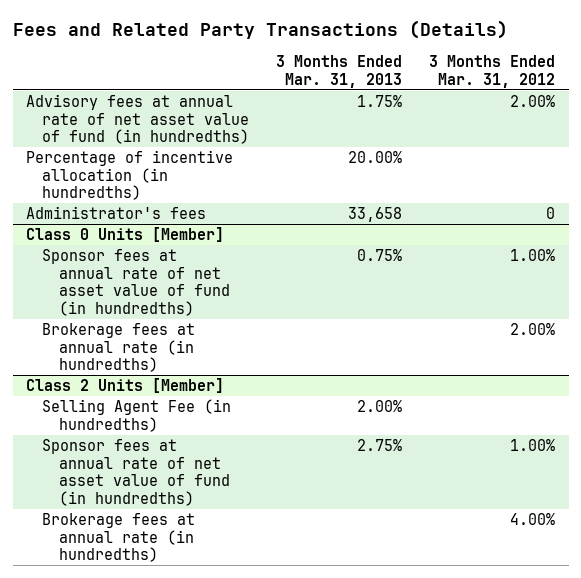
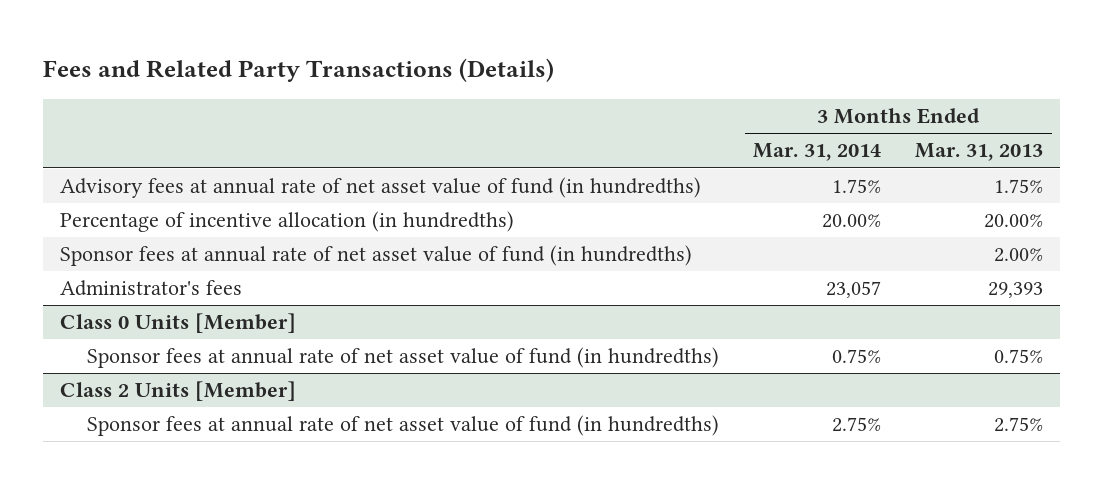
[429,55,556,88] 3 Months Ended Mar. 31, 2012 -> none
none -> [753,143,882,162] Mar. 31, 2014
none -> [59,245,692,267] Sponsor fees at annual rate of net asset value of fund (in hundredths)
[348,207,403,223] 33,658 -> [988,282,1044,299] 29,393
[42,323,196,373] Brokerage fees at annual rate (in hundredths) -> none
[42,399,232,432] Selling Agent Fee (in hundredths) -> none
[42,513,196,563] Brokerage fees at annual rate (in hundredths) -> none

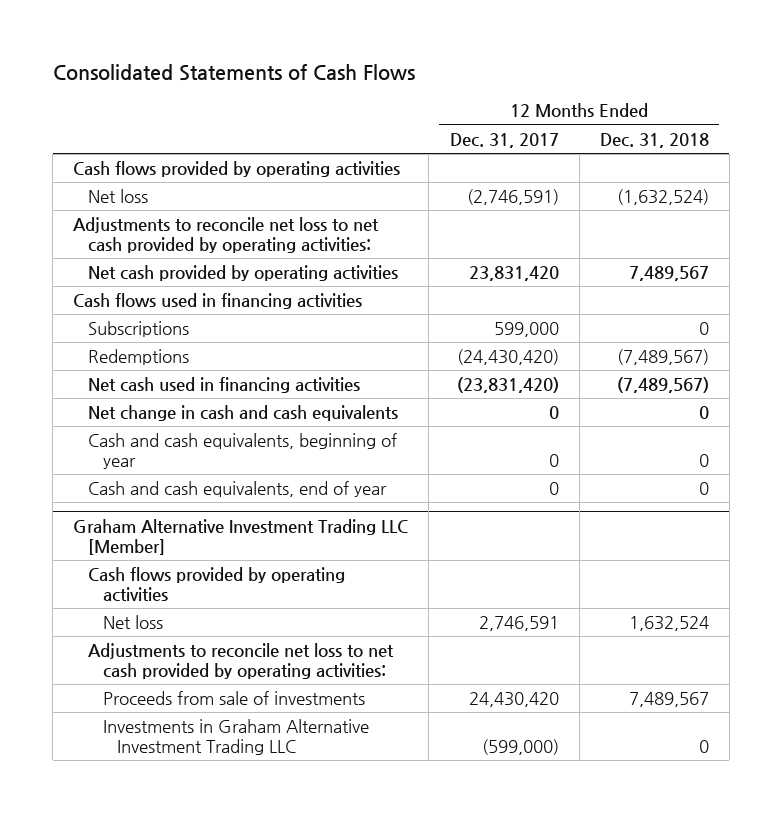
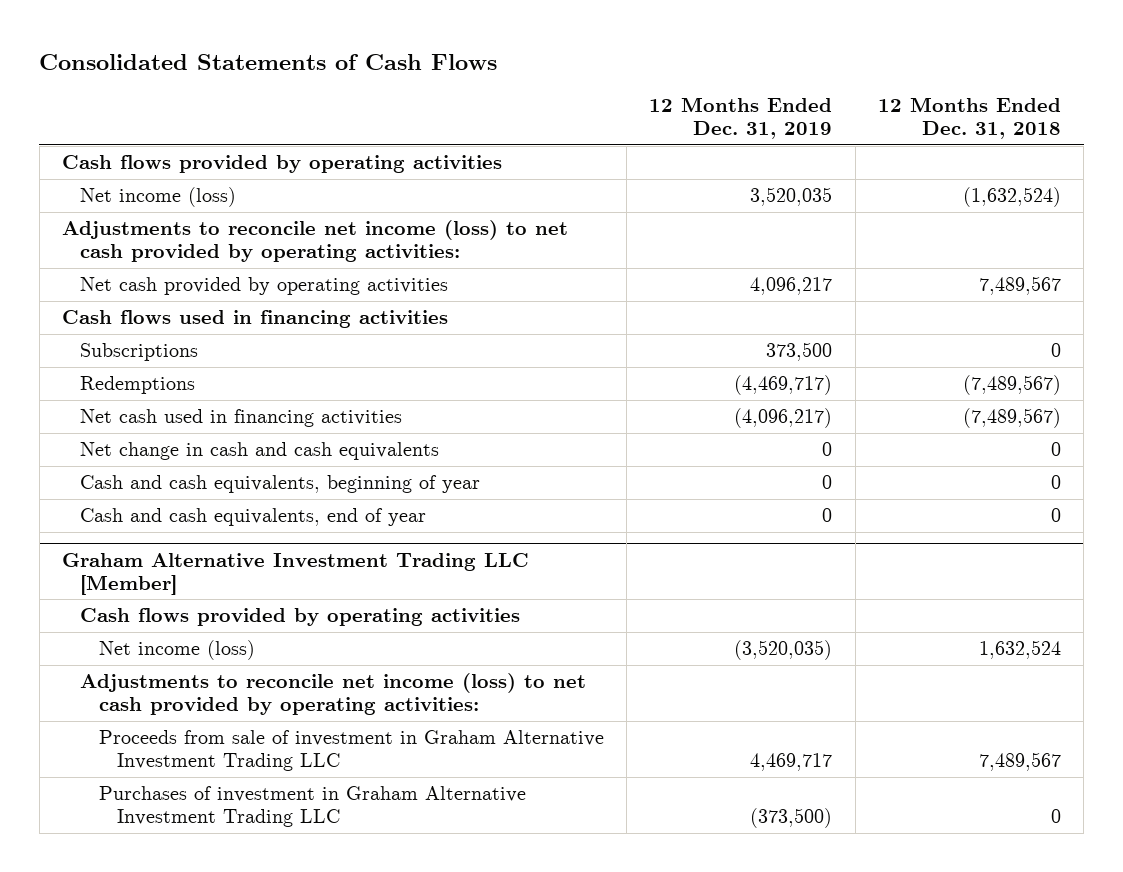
[449,132,559,148] Dec. 31, 2017 -> none
none -> [649,97,833,140] 12 Months Ended Dec. 31, 2019
[87,189,148,204] Net loss -> [80,187,237,208] Net income (loss)
[73,217,380,253] Adjustments to reconcile net loss to net cash provided by operating activities: -> [61,220,568,263] Adjustments to reconcile net income (loss) to net cash provided by operating activities:
[102,615,163,630] Net loss -> [98,640,255,661] Net income (loss)
[87,643,394,679] Adjustments to reconcile net loss to net cash provided by operating activities: -> [80,673,587,716] Adjustments to reconcile net income (loss) to net cash provided by operating activities:
[102,691,365,706] Proceeds from sale of investments -> [98,730,604,772] Proceeds from sale of investment in Graham Alternative Investment Trading LLC
[102,719,369,755] Investments in Graham Alternative Investment Trading LLC -> [98,786,526,828] Purchases of investment in Graham Alternative Investment Trading LLC

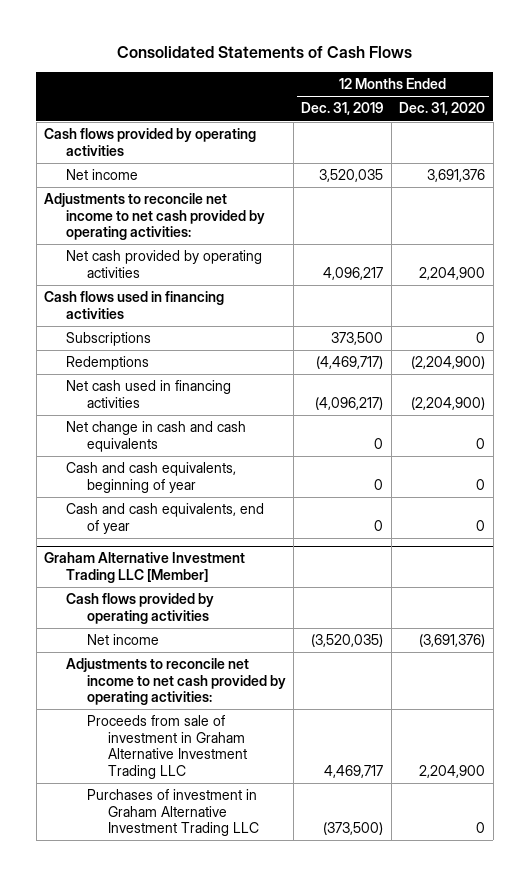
[878,97,1062,140] 12 Months Ended Dec. 31, 2018 -> none
none -> [399,102,486,116] Dec. 31, 2020
[80,187,237,208] Net income (loss) -> [65,169,138,181] Net income
[61,220,568,263] Adjustments to reconcile net income (loss) to net cash provided by operating activities: -> [44,193,265,241] Adjustments to reconcile net income to net cash provided by operating activities:
[98,640,255,661] Net income (loss) -> [86,634,159,646] Net income
[80,673,587,716] Adjustments to reconcile net income (loss) to net cash provided by operating activities: -> [65,658,286,706] Adjustments to reconcile net income to net cash provided by operating activities:

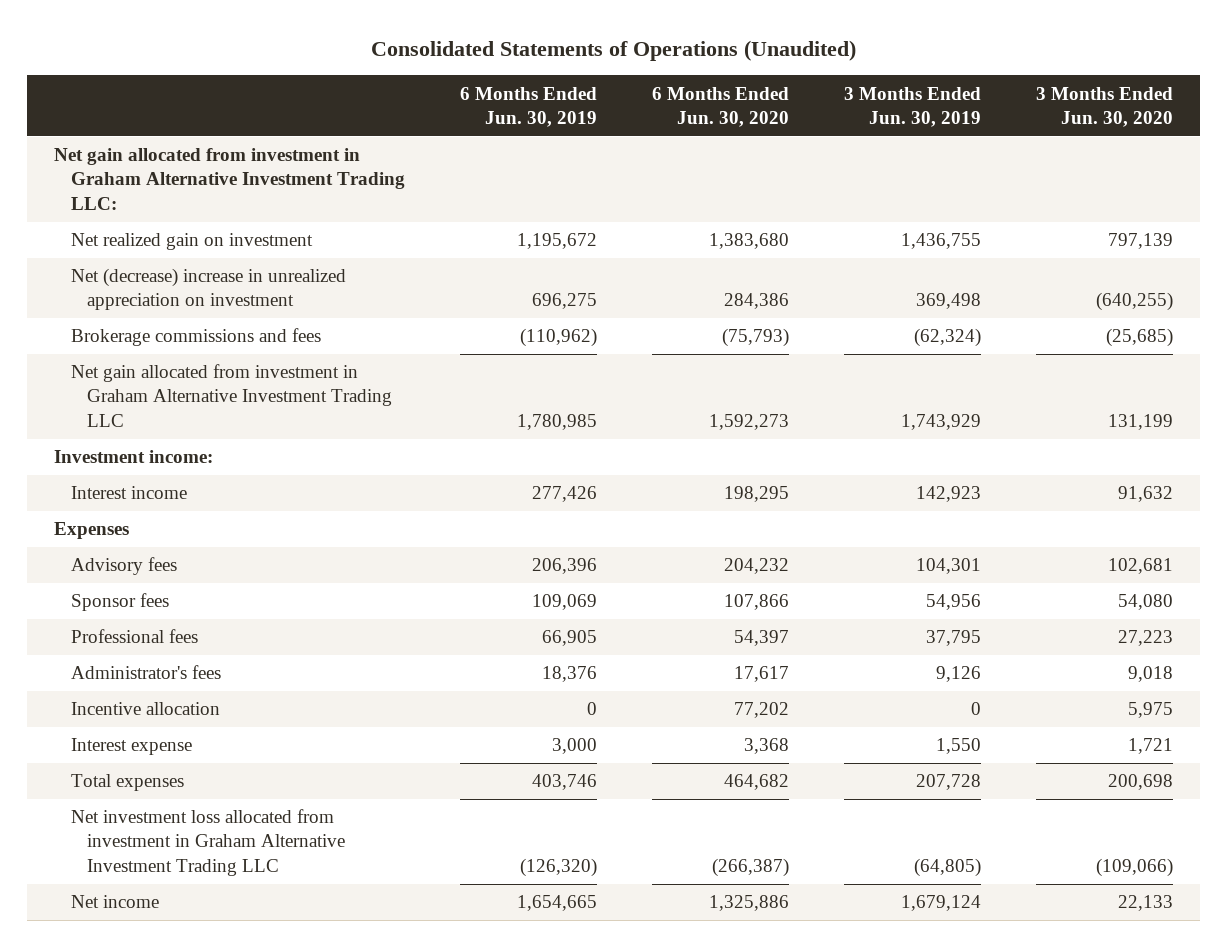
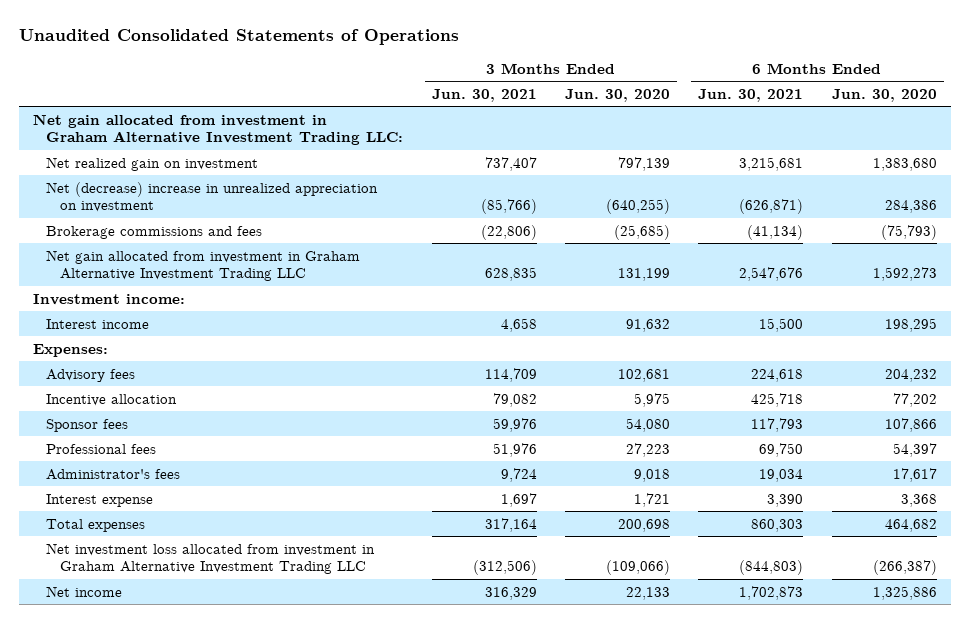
[370,40,856,62] Consolidated Statements of Operations (Unaudited) -> [18,29,459,46] Unaudited Consolidated Statements of Operations
[459,86,597,127] 6 Months Ended Jun. 30, 2019 -> none
[843,86,981,127] 3 Months Ended Jun. 30, 2019 -> none
none -> [431,88,537,102] Jun. 30, 2021
none -> [698,88,804,102] Jun. 30, 2021
[54,522,130,540] Expenses -> [32,343,108,357] Expenses:
[70,702,220,716] Incentive allocation -> [46,393,178,406] Incentive allocation

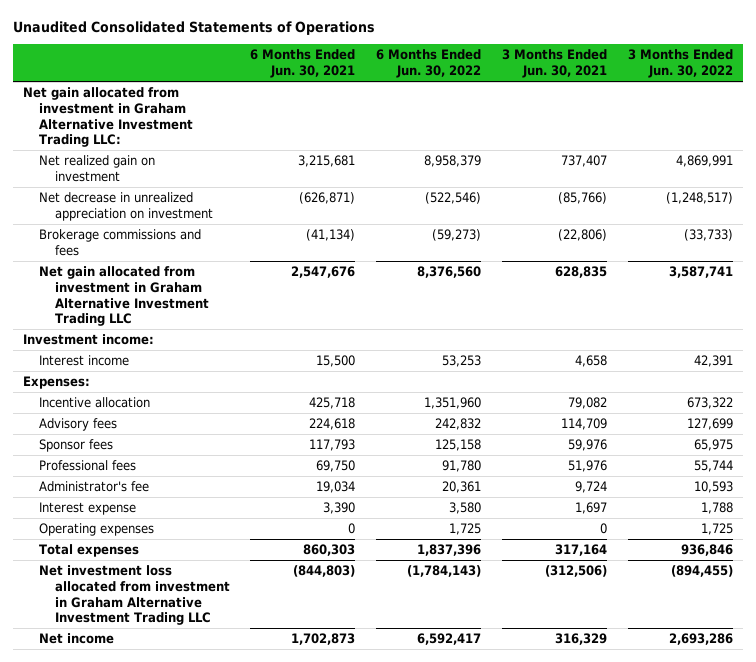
[564,88,670,102] Jun. 30, 2020 -> none
[831,88,937,102] Jun. 30, 2020 -> none
none -> [376,49,482,79] 6 Months Ended Jun. 30, 2022
none -> [627,49,733,79] 3 Months Ended Jun. 30, 2022
[46,181,379,213] Net (decrease) increase in unrealized appreciation on investment -> [38,192,213,221] Net decrease in unrealized appreciation on investment
[46,368,136,382] Advisory fees -> [38,418,117,432] Advisory fees
[46,468,181,480] Administrator's fees -> [38,481,149,493] Administrator's fee
none -> [38,523,154,537] Operating expenses

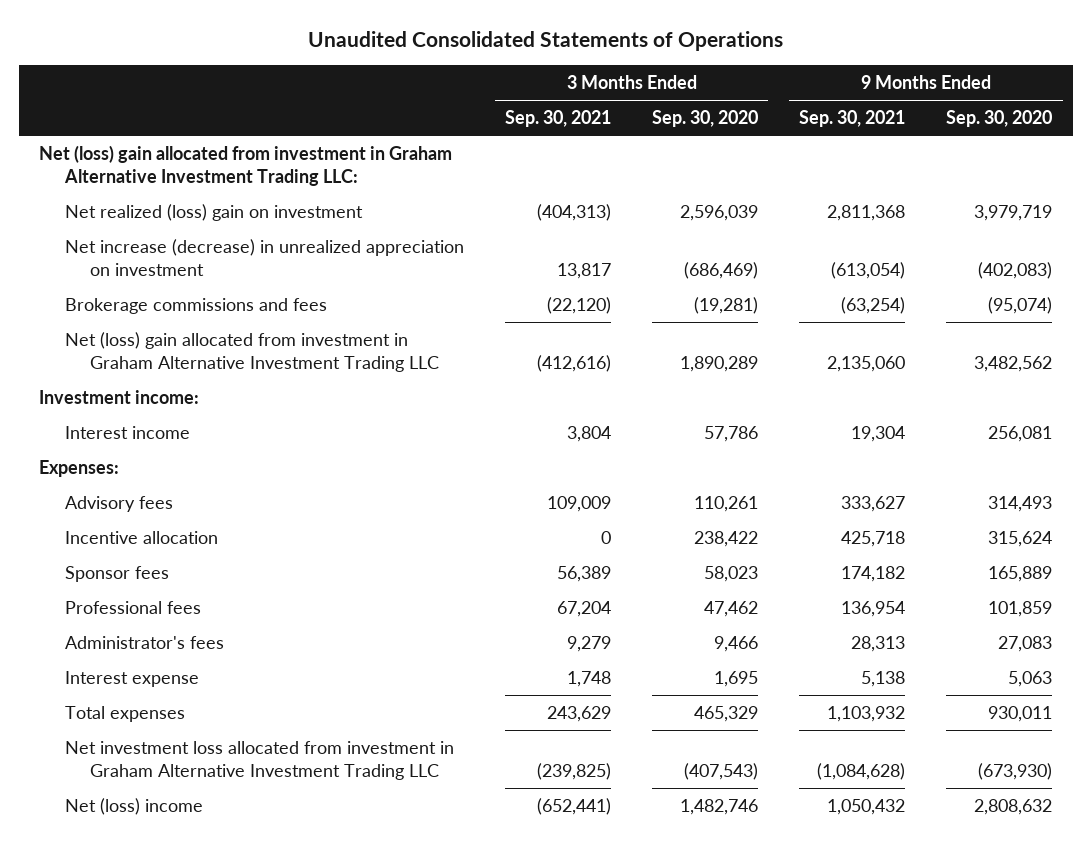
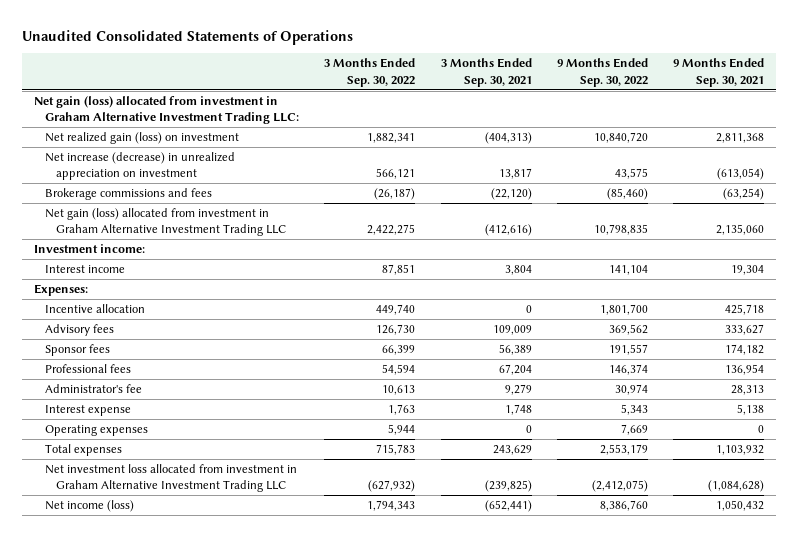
[652,110,759,128] Sep. 30, 2020 -> none
[946,110,1053,128] Sep. 30, 2020 -> none
none -> [324,58,416,87] 3 Months Ended Sep. 30, 2022
none -> [556,58,648,87] 9 Months Ended Sep. 30, 2022
[39,145,453,187] Net (loss) gain allocated from investment in Graham Alternative Investment Trading LLC: -> [34,96,300,125] Net gain (loss) allocated from investment in Graham Alternative Investment Trading LLC:
[64,204,363,222] Net realized (loss) gain on investment -> [45,132,240,145] Net realized gain (loss) on investment
[64,332,440,373] Net (loss) gain allocated from investment in Graham Alternative Investment Trading LLC -> [45,208,287,237] Net gain (loss) allocated from investment in Graham Alternative Investment Trading LLC
[64,496,173,513] Advisory fees -> [45,324,115,337] Advisory fees
[64,636,224,650] Administrator's fees -> [45,384,143,394] Administrator's fee
none -> [45,425,149,437] Operating expenses
[64,798,203,816] Net (loss) income -> [45,500,135,513] Net income (loss)

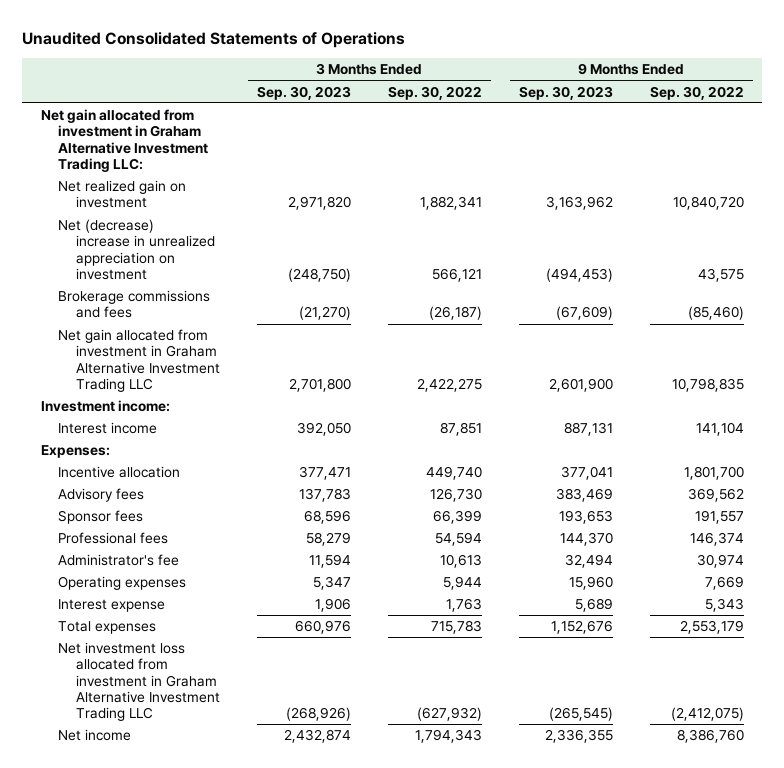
[440,58,532,87] 3 Months Ended Sep. 30, 2021 -> none
[672,58,764,87] 9 Months Ended Sep. 30, 2021 -> none
none -> [256,85,351,100] Sep. 30, 2023
none -> [518,85,613,100] Sep. 30, 2023
[34,96,300,125] Net gain (loss) allocated from investment in Graham Alternative Investment Trading LLC: -> [40,109,209,172] Net gain allocated from investment in Graham Alternative Investment Trading LLC:
[45,132,240,145] Net realized gain (loss) on investment -> [58,180,187,209] Net realized gain on investment
[45,152,236,181] Net increase (decrease) in unrealized appreciation on investment -> [58,219,216,280] Net (decrease) increase in unrealized appreciation on investment
[45,208,287,237] Net gain (loss) allocated from investment in Graham Alternative Investment Trading LLC -> [58,329,221,392] Net gain allocated from investment in Graham Alternative Investment Trading LLC
[45,405,132,417] Interest expense -> [58,599,166,613] Interest expense
[45,500,135,513] Net income (loss) -> [58,729,132,742] Net income

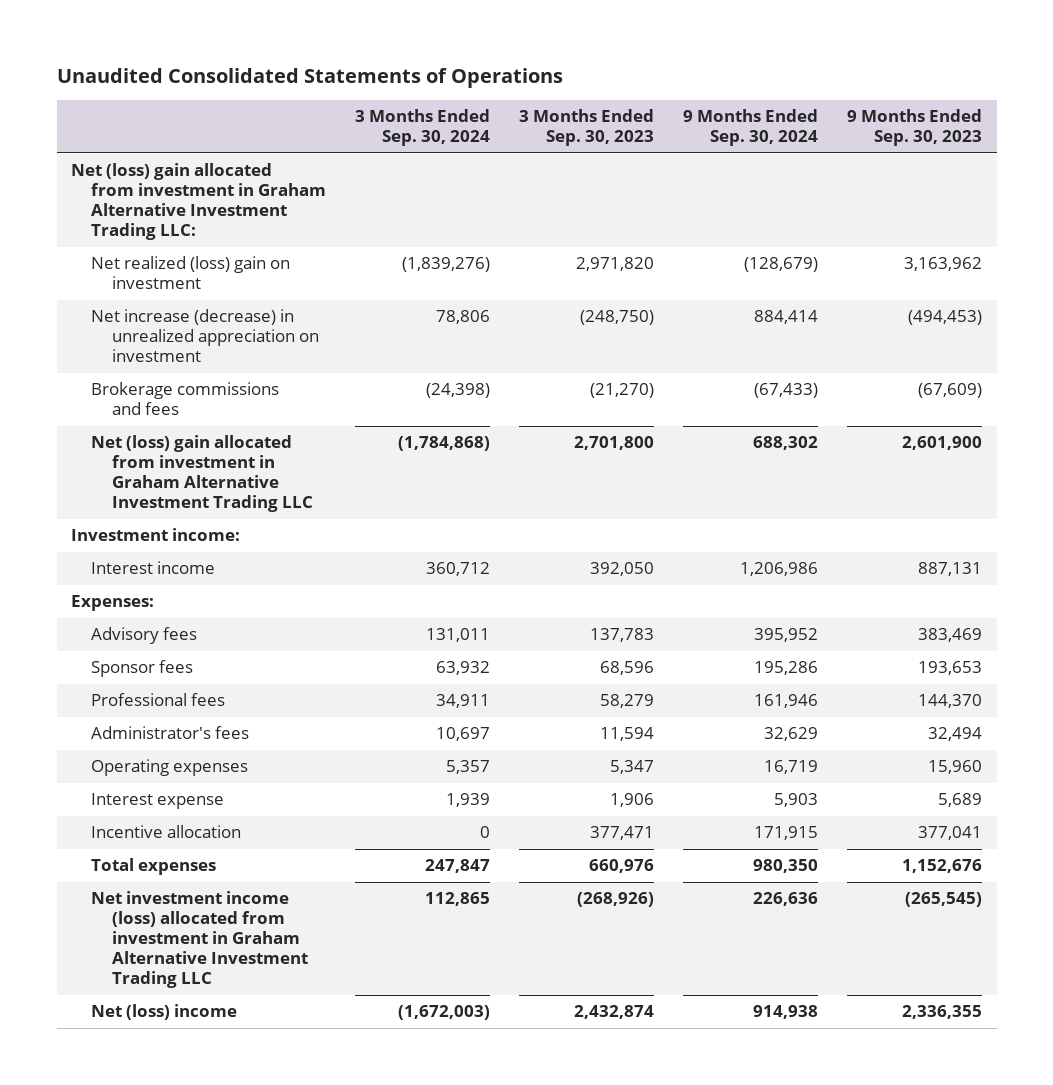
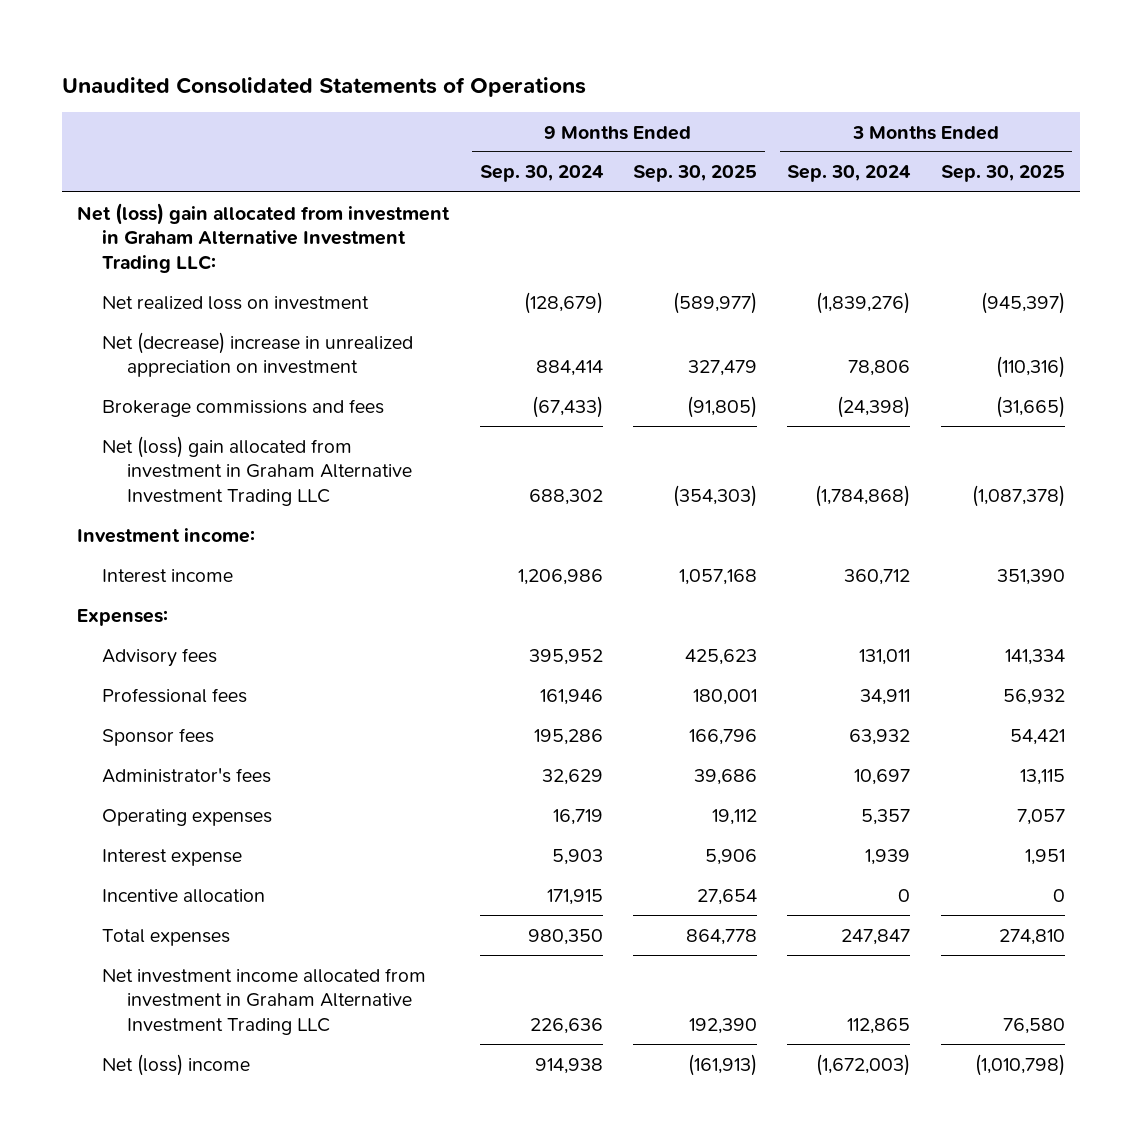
[519,109,655,146] 3 Months Ended Sep. 30, 2023 -> none
[847,109,983,146] 9 Months Ended Sep. 30, 2023 -> none
none -> [632,165,757,183] Sep. 30, 2025
none -> [940,165,1065,183] Sep. 30, 2025
[91,256,291,290] Net realized (loss) gain on investment -> [102,295,370,310] Net realized loss on investment
[91,309,319,363] Net increase (decrease) in unrealized appreciation on investment -> [102,331,414,378] Net (decrease) increase in unrealized appreciation on investment
[91,660,194,678] Sponsor fees -> [102,727,215,746] Sponsor fees
[91,891,308,988] Net investment income (loss) allocated from investment in Graham Alternative Investment Trading LLC -> [102,967,427,1035] Net investment income allocated from investment in Graham Alternative Investment Trading LLC

